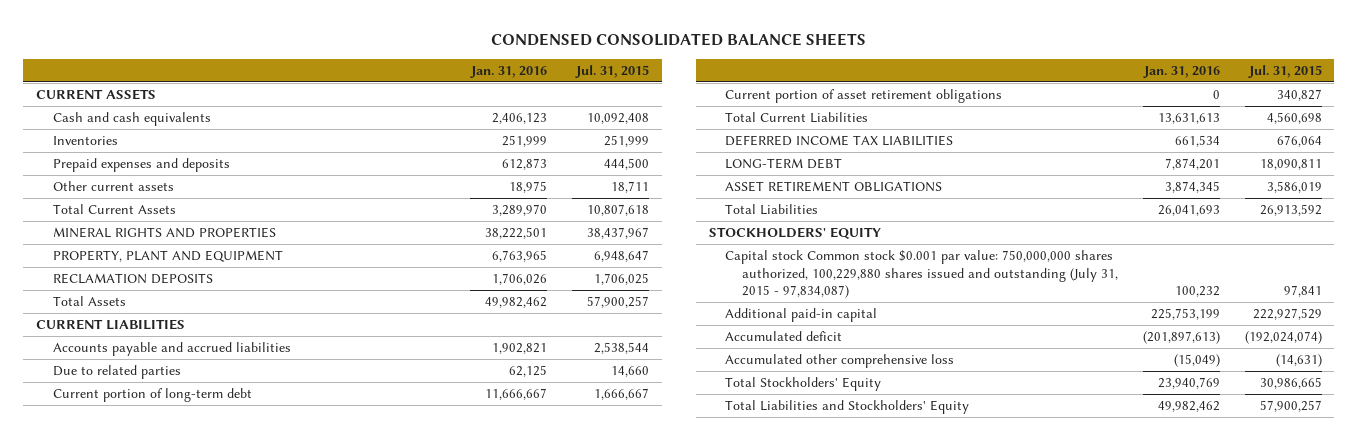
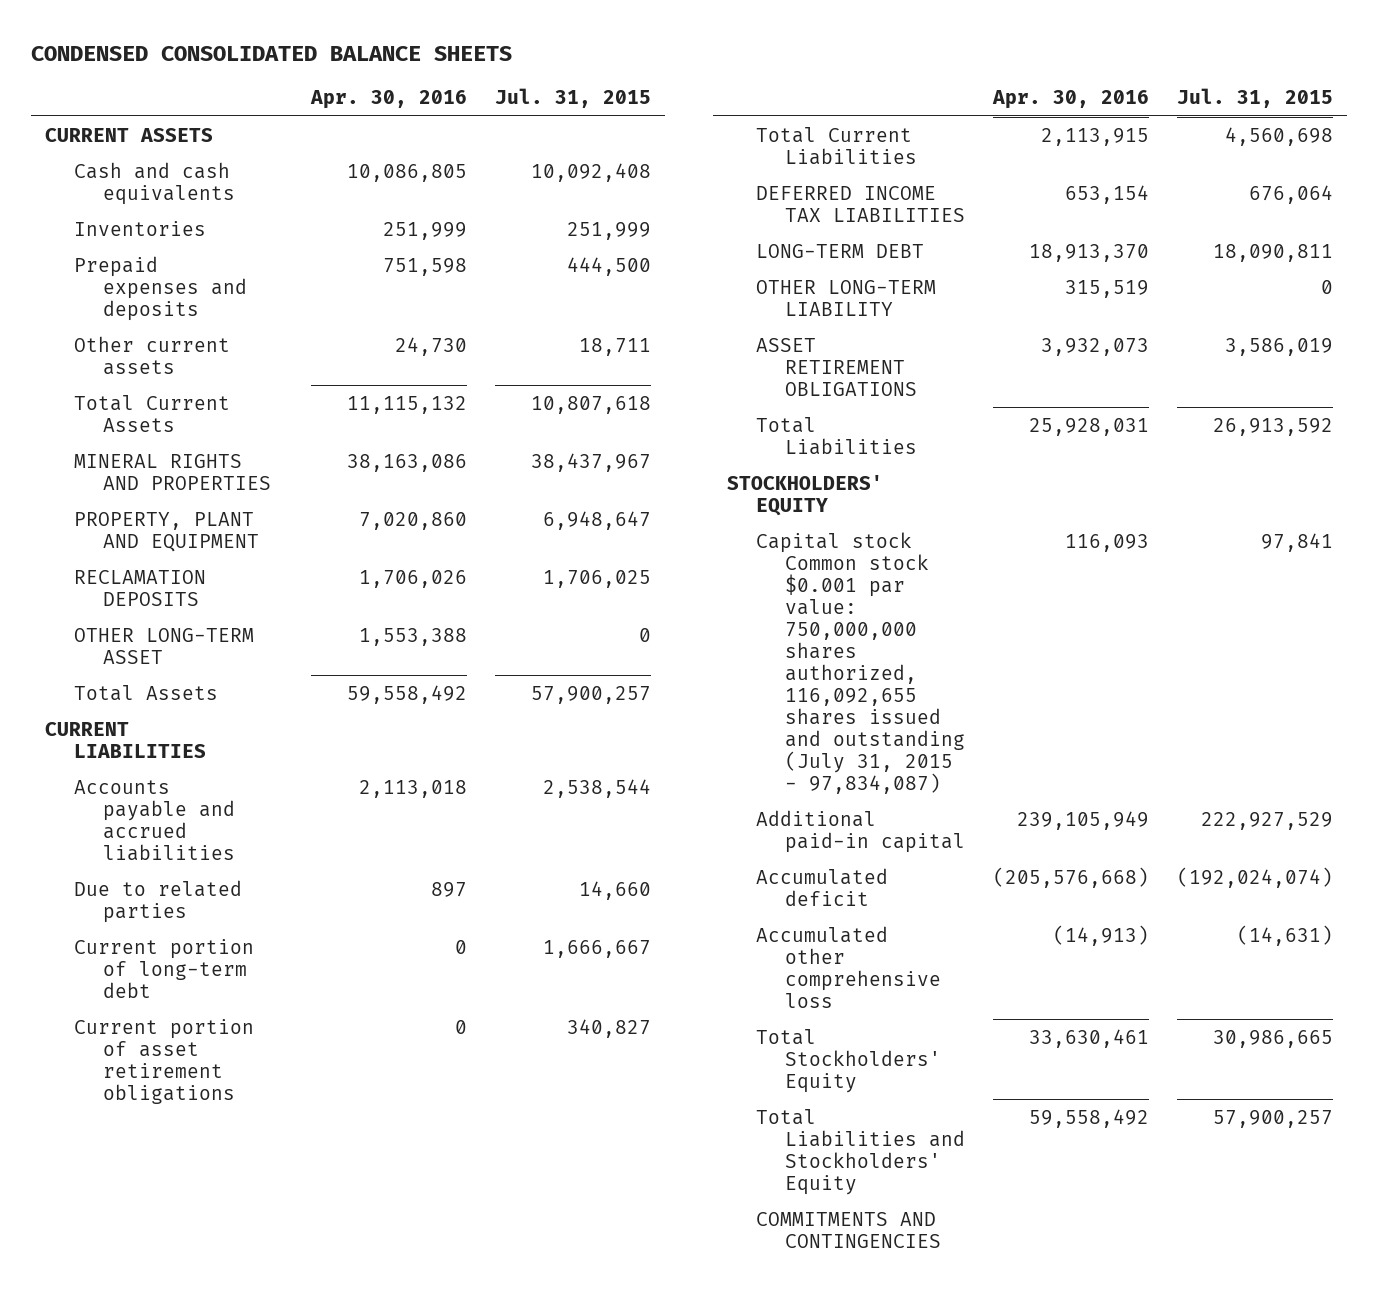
[470,65,548,78] Jan. 31, 2016 -> none
none -> [310,90,468,110] Apr. 30, 2016
none -> [74,627,255,664] OTHER LONG-TERM ASSET
none -> [755,279,936,316] OTHER LONG-TERM LIABILITY
[725,250,1119,299] Capital stock Common stock $0.001 par value: 750,000,000 shares authorized, 100,229,880 shares issued and outstanding (July 31, 2015 - 97,834,087) -> [755,531,965,794] Capital stock Common stock $0.001 par value: 750,000,000 shares authorized, 116,092,655 shares issued and outstanding (July 31, 2015 - 97,834,087)
none -> [755,1211,941,1248] COMMITMENTS AND CONTINGENCIES

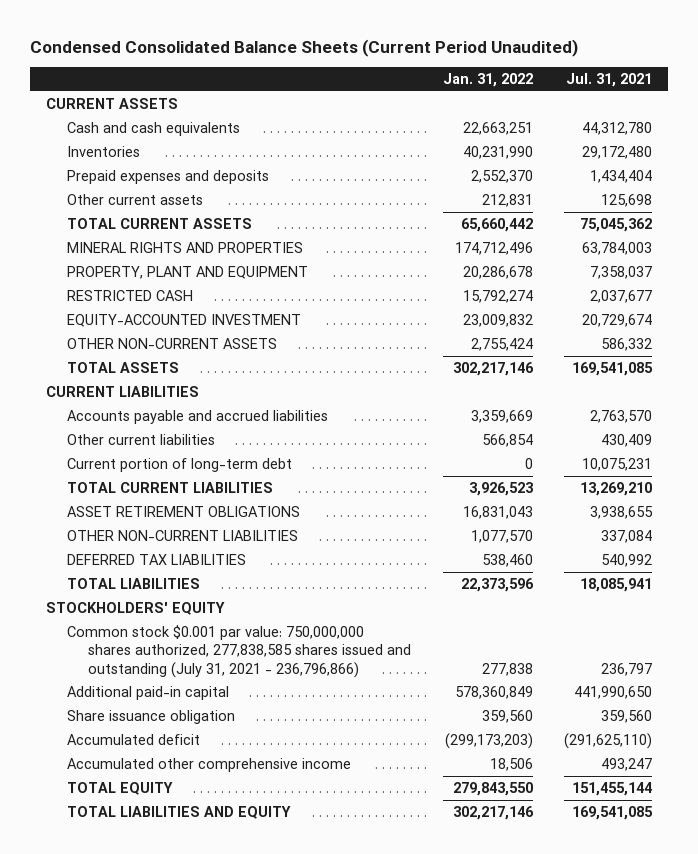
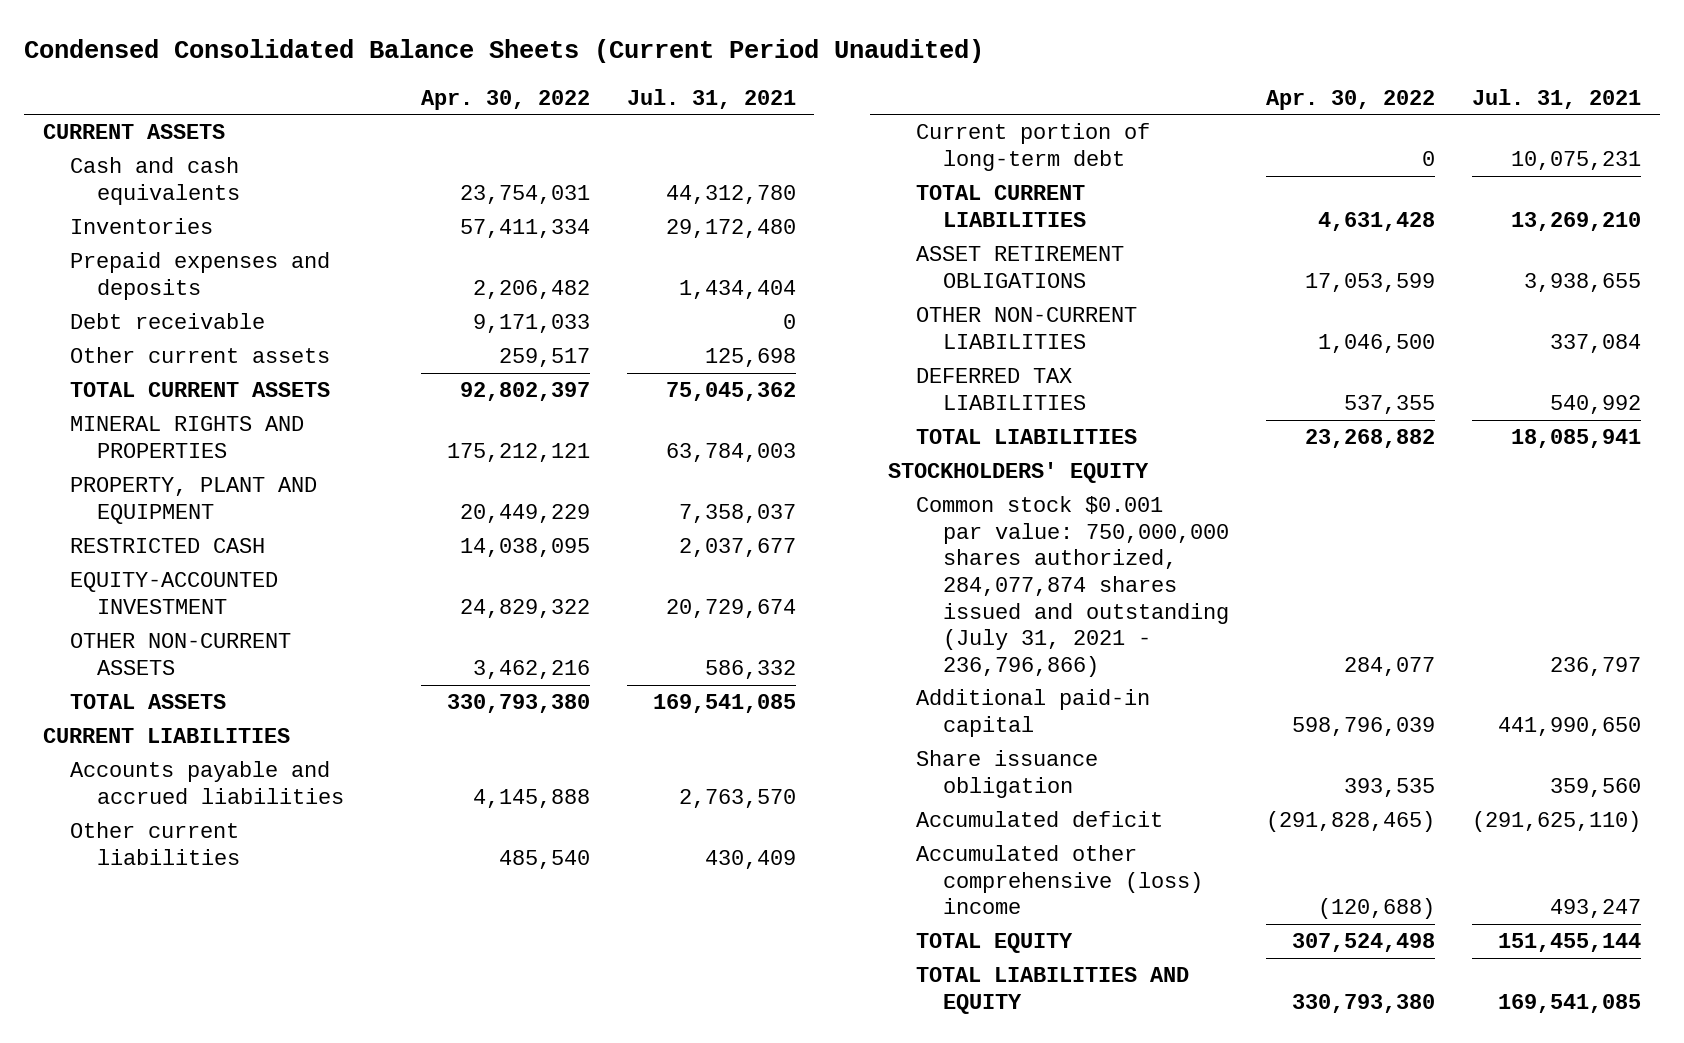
[442,73,533,88] Jan. 31, 2022 -> none
none -> [420,89,590,110] Apr. 30, 2022
none -> [70,313,266,330] Debt receivable
[67,624,412,678] Common stock $0.001 par value: 750,000,000 shares authorized, 277,838,585 shares issued and outstanding (July 31, 2021 - 236,796,866) -> [915,496,1229,677] Common stock $0.001 par value: 750,000,000 shares authorized, 284,077,874 shares issued and outstanding (July 31, 2021 - 236,796,866)
[67,757,352,772] Accumulated other comprehensive income -> [915,845,1203,915] Accumulated other comprehensive (loss) income

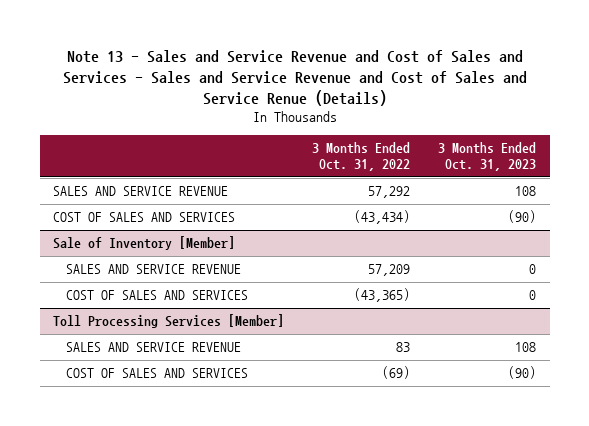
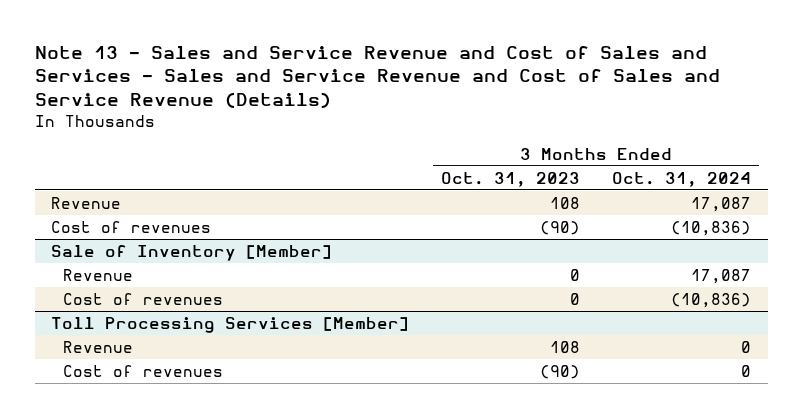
[62,49,527,107] Note 13 - Sales and Service Revenue and Cost of Sales and Services - Sales and Service Revenue and Cost of Sales and Service Renue (Details) -> [34,45,720,109] Note 13 - Sales and Service Revenue and Cost of Sales and Services - Sales and Service Revenue and Cost of Sales and Service Revenue (Details)
[312,142,411,172] 3 Months Ended Oct. 31, 2022 -> none
none -> [612,171,752,187] Oct. 31, 2024
[53,186,229,197] SALES AND SERVICE REVENUE -> [50,196,121,209] Revenue
[53,212,236,223] COST OF SALES AND SERVICES -> [50,220,211,233] Cost of revenues
[66,264,242,275] SALES AND SERVICE REVENUE -> [63,268,134,281] Revenue
[66,290,249,301] COST OF SALES AND SERVICES -> [63,292,224,305] Cost of revenues
[66,342,242,353] SALES AND SERVICE REVENUE -> [63,340,134,353] Revenue
[66,368,249,379] COST OF SALES AND SERVICES -> [63,364,224,377] Cost of revenues

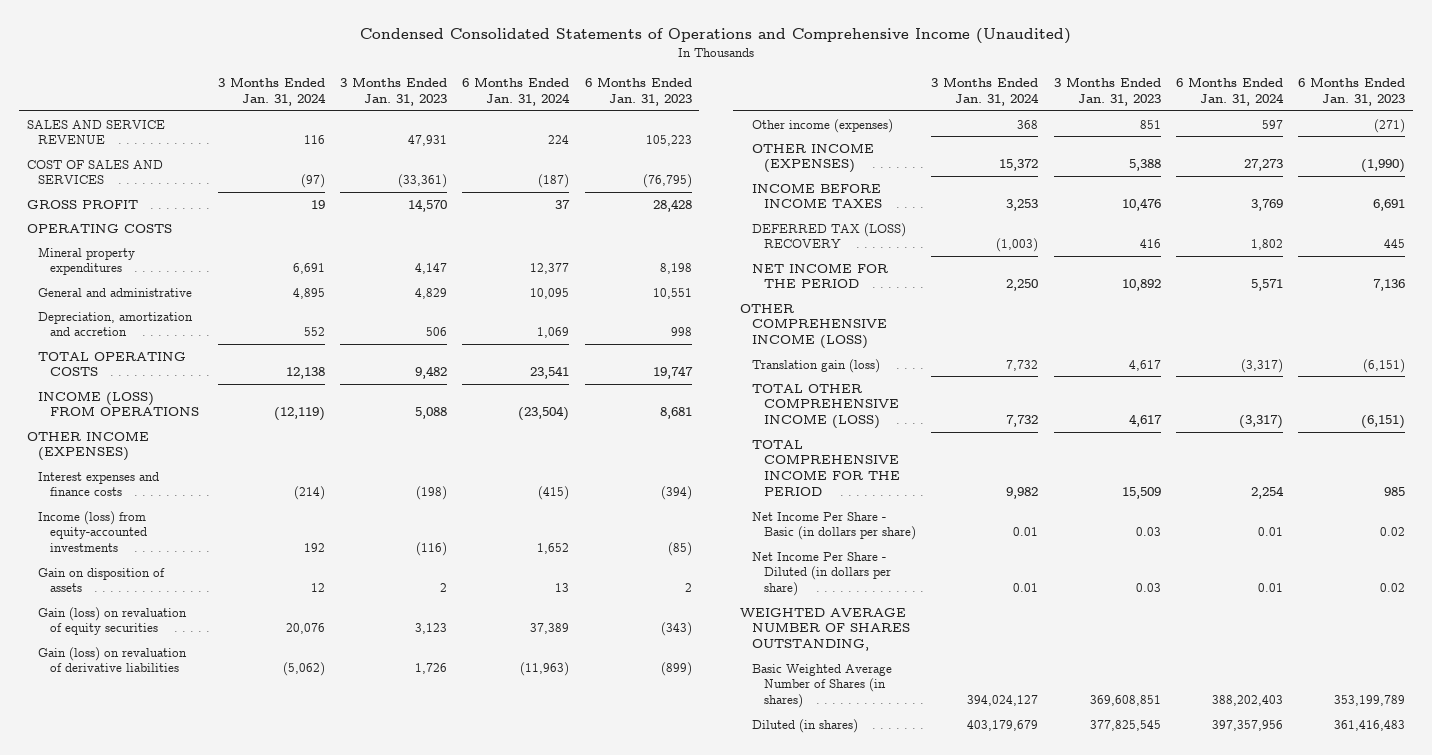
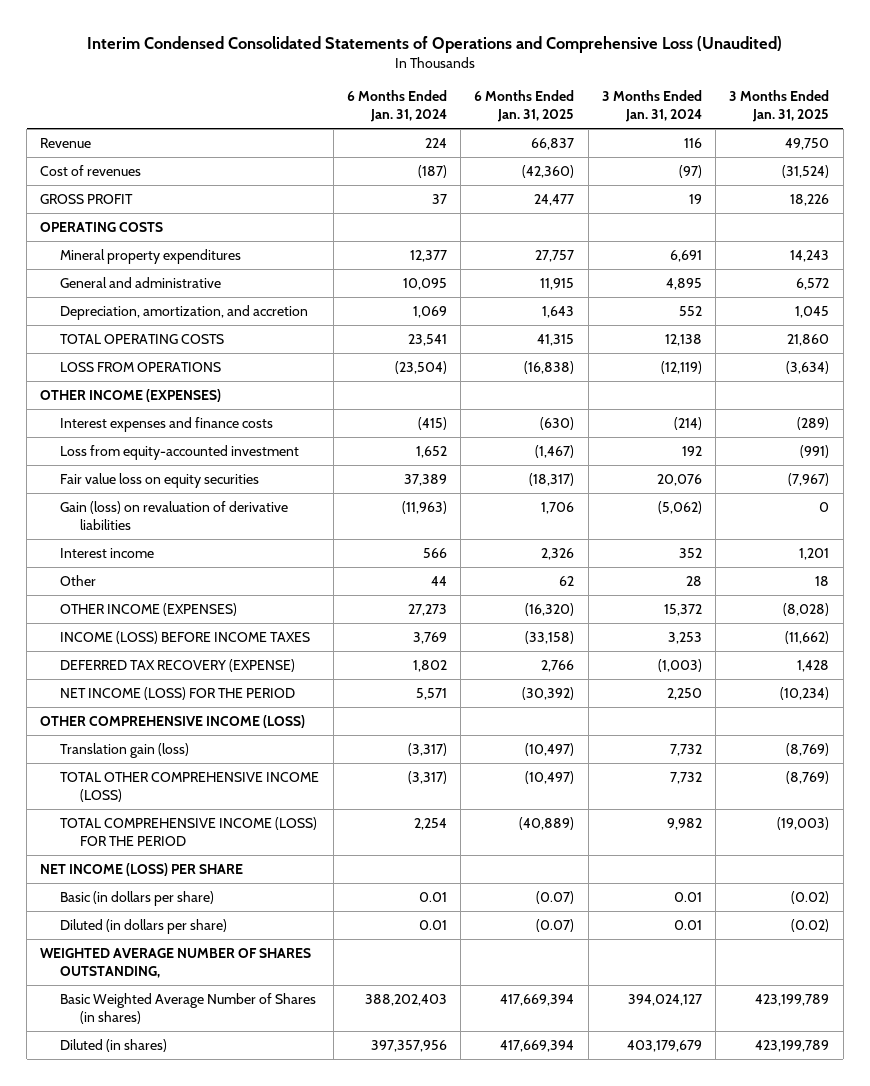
[360,28,1072,45] Condensed Consolidated Statements of Operations and Comprehensive Income (Unaudited) -> [86,35,782,53] Interim Condensed Consolidated Statements of Operations and Comprehensive Loss (Unaudited)
[340,77,448,107] 3 Months Ended Jan. 31, 2023 -> none
[584,77,692,107] 6 Months Ended Jan. 31, 2023 -> none
none -> [474,90,575,122] 6 Months Ended Jan. 31, 2025
none -> [729,90,830,122] 3 Months Ended Jan. 31, 2025
[26,119,165,145] SALES AND SERVICE REVENUE -> [40,138,92,149] Revenue
[26,159,163,185] COST OF SALES AND SERVICES -> [40,165,142,177] Cost of revenues
[38,311,194,337] Depreciation, amortization and accretion -> [60,305,309,321] Depreciation, amortization, and accretion
[38,390,200,417] INCOME (LOSS) FROM OPERATIONS -> [60,362,222,373] LOSS FROM OPERATIONS
[38,567,166,593] Gain on disposition of assets -> none
[38,510,148,553] Income (loss) from equity-accounted investments -> [60,445,300,461] Loss from equity-accounted investment
[38,606,188,636] Gain (loss) on revaluation of equity securities -> [60,473,260,489] Fair value loss on equity securities
none -> [60,548,155,559] Interest income
[752,118,894,133] Other income (expenses) -> [60,575,97,587] Other
[1017,119,1039,129] 368 -> [685,576,702,587] 28
[1262,119,1284,129] 597 -> [430,576,447,587] 44
[752,182,882,209] INCOME BEFORE INCOME TAXES -> [60,631,311,645] INCOME (LOSS) BEFORE INCOME TAXES
[752,222,907,249] DEFERRED TAX (LOSS) RECOVERY -> [60,659,296,673] DEFERRED TAX RECOVERY (EXPENSE)
[752,262,889,289] NET INCOME FOR THE PERIOD -> [60,687,296,701] NET INCOME (LOSS) FOR THE PERIOD
[752,439,900,497] TOTAL COMPREHENSIVE INCOME FOR THE PERIOD -> [60,817,318,846] TOTAL COMPREHENSIVE INCOME (LOSS) FOR THE PERIOD
none -> [40,863,244,877] NET INCOME (LOSS) PER SHARE
[752,511,916,541] Net Income Per Share - Basic (in dollars per share) -> [60,891,215,907] Basic (in dollars per share)
[752,551,891,597] Net Income Per Share - Diluted (in dollars per share) -> [60,919,228,935] Diluted (in dollars per share)

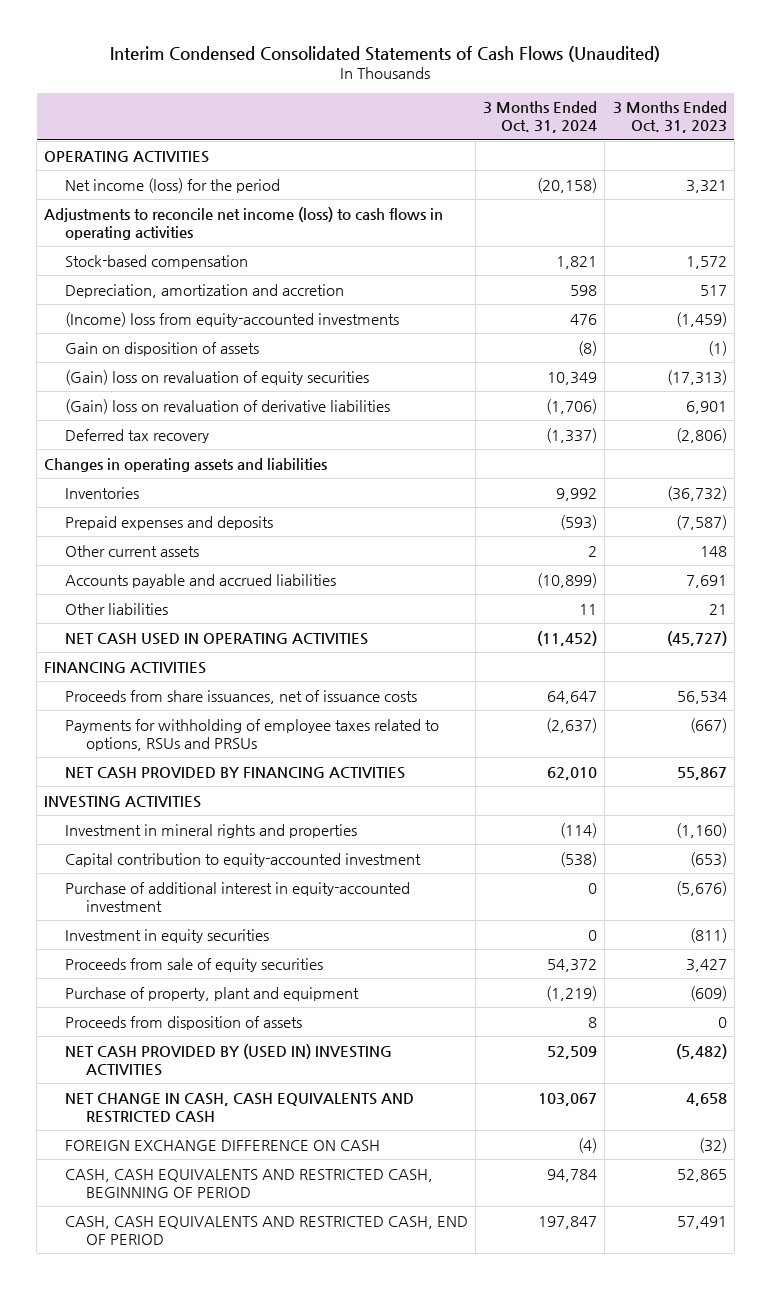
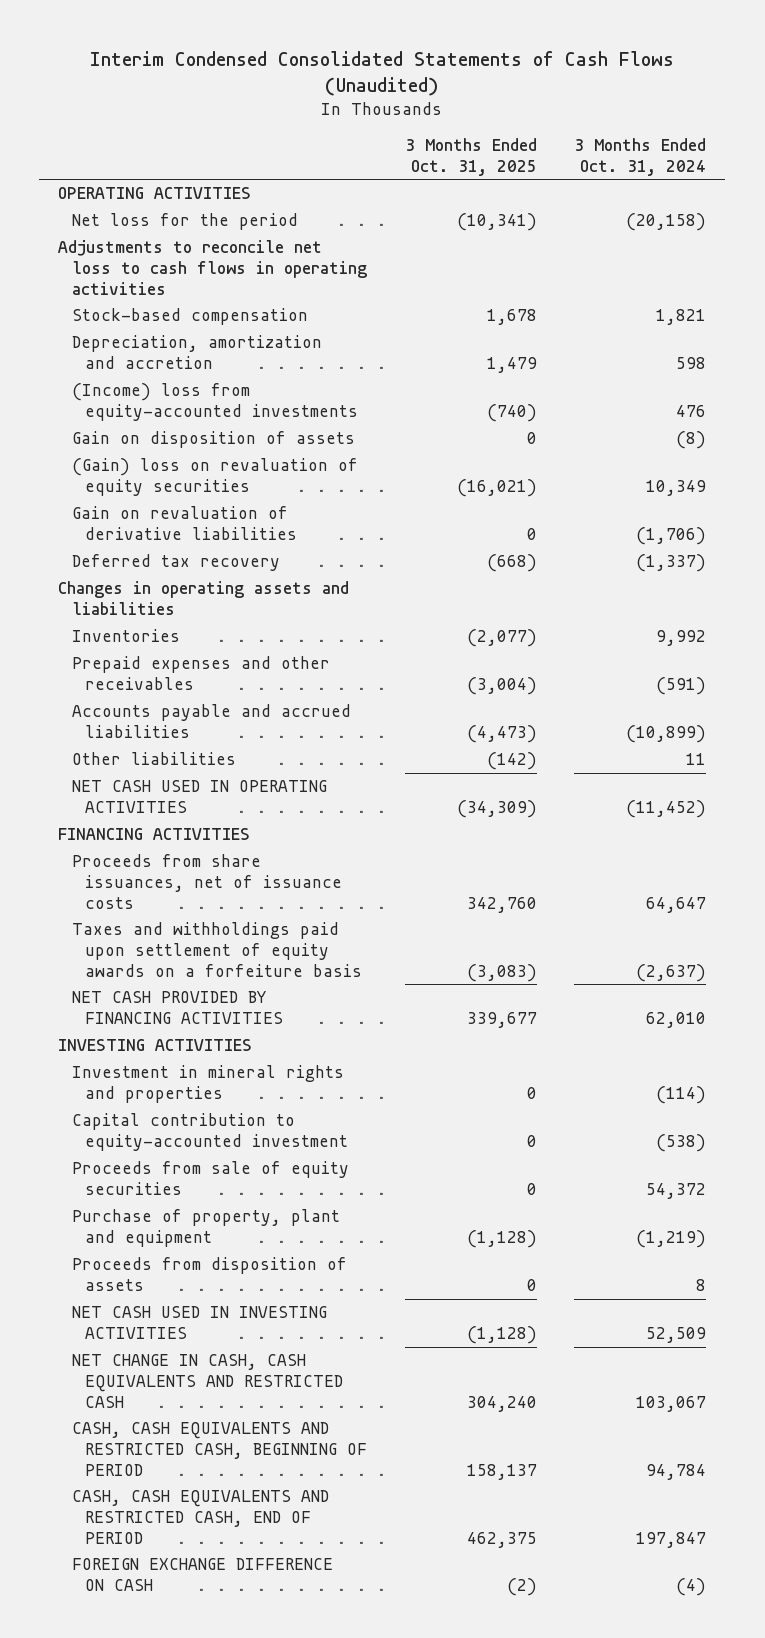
[612,101,727,134] 3 Months Ended Oct. 31, 2023 -> none
none -> [404,137,537,176] 3 Months Ended Oct. 31, 2025
[65,177,281,193] Net income (loss) for the period -> [71,213,298,231] Net loss for the period
[44,206,444,240] Adjustments to reconcile net income (loss) to cash flows in operating activities -> [58,240,367,295] Adjustments to reconcile net loss to cash flows in operating activities
[65,398,391,414] (Gain) loss on revaluation of derivative liabilities -> [71,506,298,541] Gain on revaluation of derivative liabilities
[65,544,200,557] Other current assets -> none
[65,515,274,530] Prepaid expenses and deposits -> [71,656,330,691] Prepaid expenses and other receivables
[560,514,598,530] (593) -> [656,677,707,696] (591)
[65,718,440,751] Payments for withholding of employee taxes related to options, RSUs and PRSUs -> [71,922,363,977] Taxes and withholdings paid upon settlement of equity awards on a forfeiture basis
[65,881,411,912] Purchase of additional interest in equity-accounted investment -> none
[65,928,270,943] Investment in equity securities -> none
[65,1043,393,1076] NET CASH PROVIDED BY (USED IN) INVESTING ACTIVITIES -> [71,1306,327,1340] NET CASH USED IN INVESTING ACTIVITIES
[65,1139,381,1151] FOREIGN EXCHANGE DIFFERENCE ON CASH -> [71,1558,333,1592] FOREIGN EXCHANGE DIFFERENCE ON CASH

